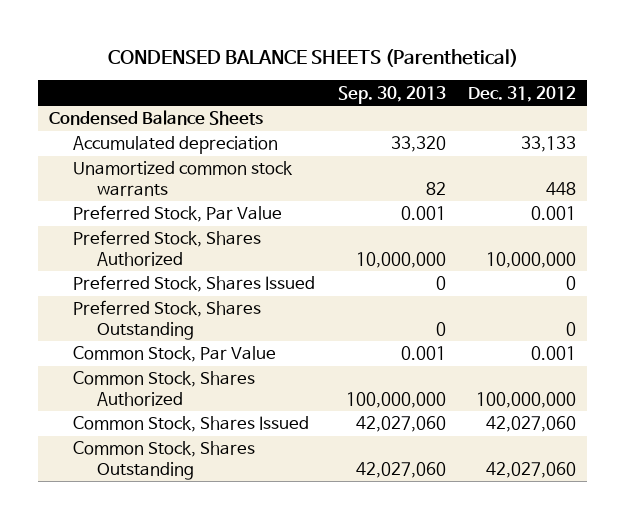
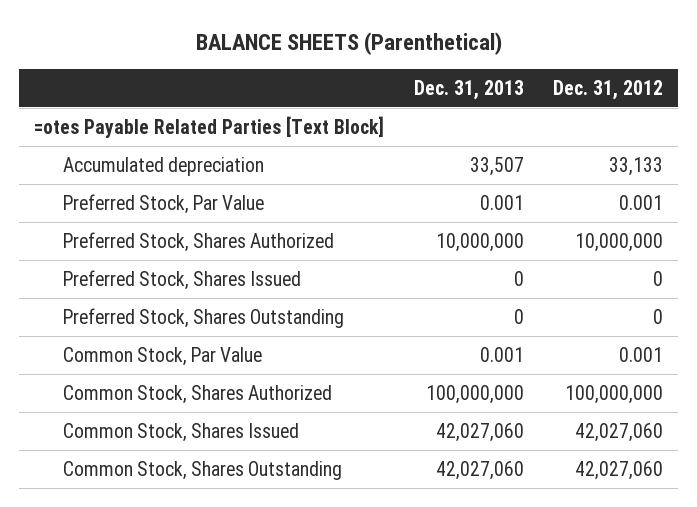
[107,48,518,67] CONDENSED BALANCE SHEETS (Parenthetical) -> [195,31,502,55] BALANCE SHEETS (Parenthetical)
[337,85,446,104] Sep. 30, 2013 -> none
none -> [413,79,524,100] Dec. 31, 2013
[49,110,264,126] Condensed Balance Sheets -> none
none -> [34,115,385,138] =otes Payable Related Parties [Text Block]
[73,161,294,196] Unamortized common stock warrants -> none

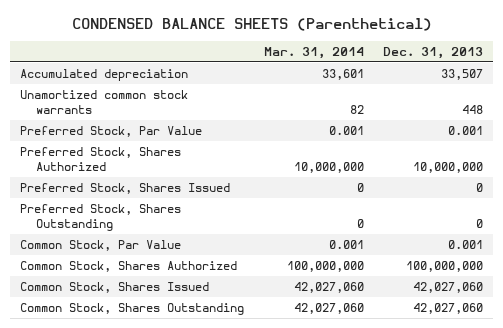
[195,31,502,55] BALANCE SHEETS (Parenthetical) -> [71,17,432,31] CONDENSED BALANCE SHEETS (Parenthetical)
[553,79,664,100] Dec. 31, 2012 -> none
none -> [263,46,364,59] Mar. 31, 2014
[34,115,385,138] =otes Payable Related Parties [Text Block] -> none
none -> [19,90,188,115] Unamortized common stock warrants

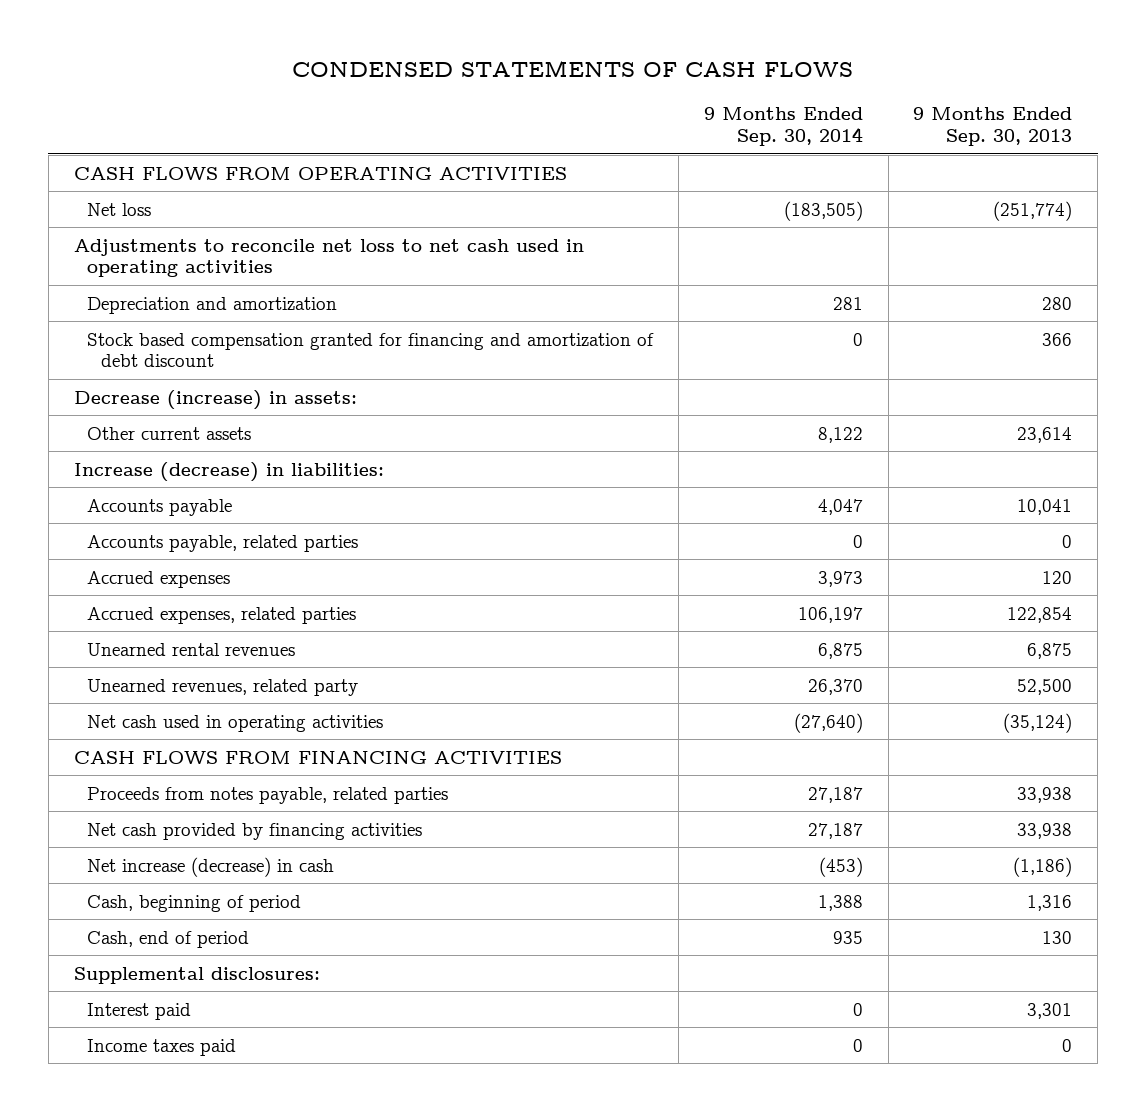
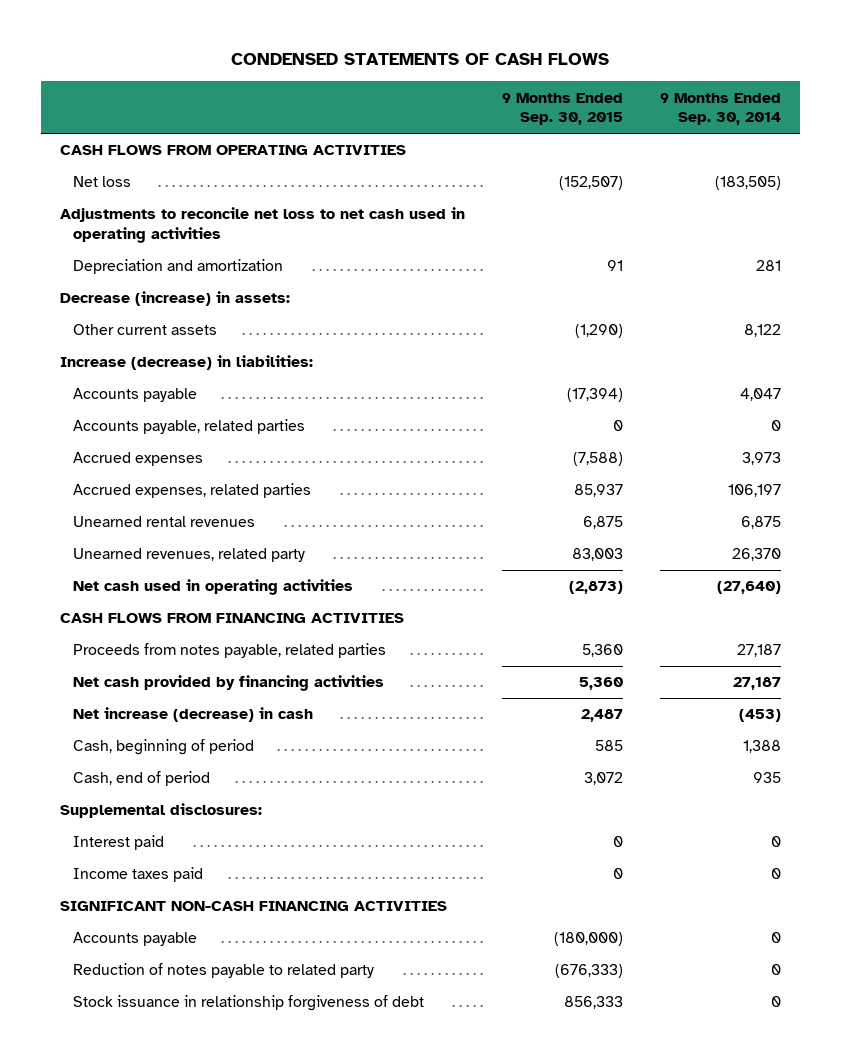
[913,107,1073,146] 9 Months Ended Sep. 30, 2013 -> none
none -> [501,92,623,126] 9 Months Ended Sep. 30, 2015
[87,332,655,368] Stock based compensation granted for financing and amortization of debt discount -> none
none -> [59,901,447,912] SIGNIFICANT NON-CASH FINANCING ACTIVITIES
none -> [72,932,197,947] Accounts payable
none -> [72,963,374,979] Reduction of notes payable to related party
none -> [72,995,424,1012] Stock issuance in relationship forgiveness of debt

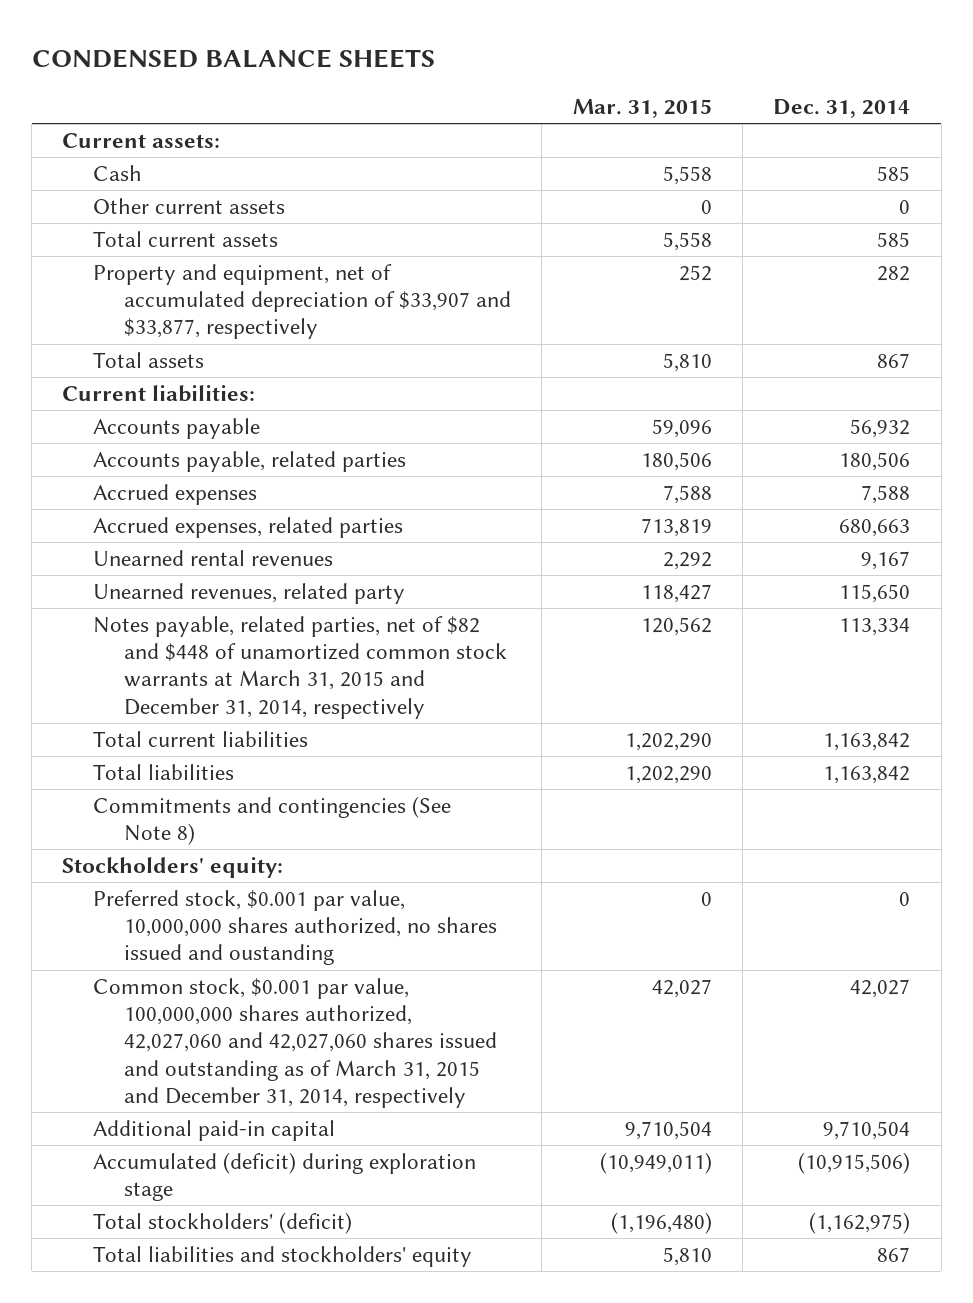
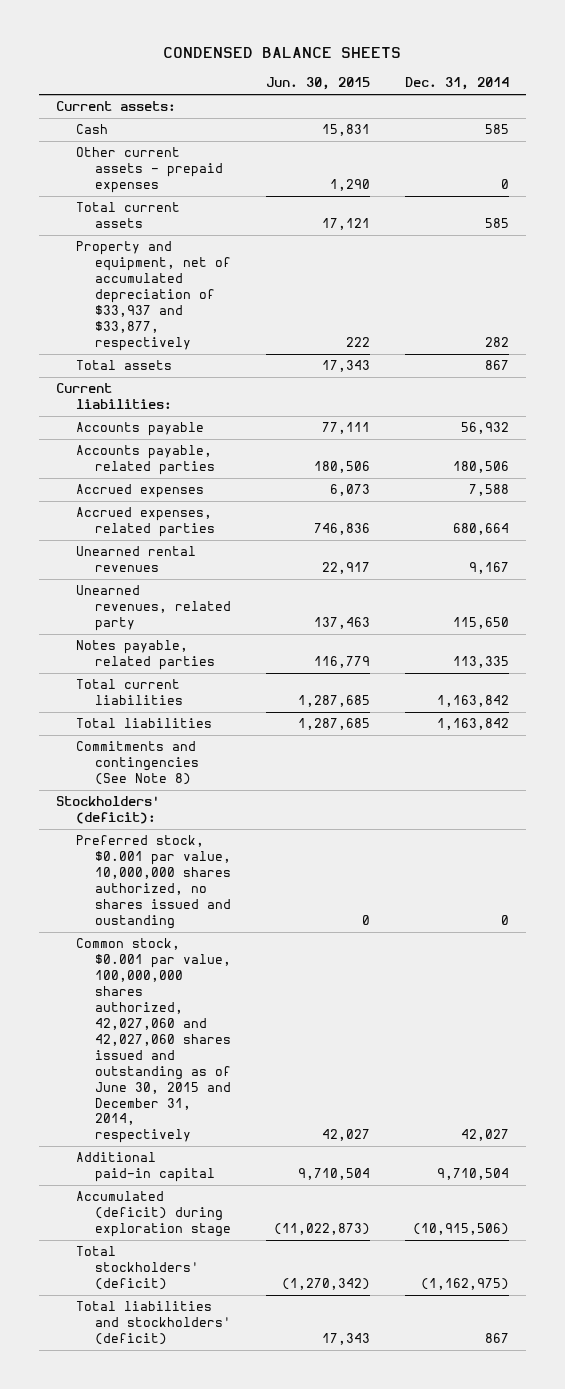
[572,99,712,119] Mar. 31, 2015 -> none
none -> [265,77,370,91] Jun. 30, 2015
[93,197,286,214] Other current assets -> [75,147,224,194] Other current assets - prepaid expenses
[93,263,511,340] Property and equipment, net of accumulated depreciation of $33,907 and $33,877, respectively -> [75,241,232,351] Property and equipment, net of accumulated depreciation of $33,937 and $33,877, respectively
[839,518,911,537] 680,663 -> [452,523,509,536] 680,664
[93,615,507,719] Notes payable, related parties, net of $82 and $448 of unamortized common stock warrants at March 31, 2015 and December 31, 2014, respectively -> [75,640,216,671] Notes payable, related parties
[839,617,911,636] 113,334 -> [452,656,509,669] 113,335
[62,856,284,878] Stockholders' equity: -> [56,796,161,825] Stockholders' (deficit):
[93,977,497,1108] Common stock, $0.001 par value, 100,000,000 shares authorized, 42,027,060 and 42,027,060 shares issued and outstanding as of March 31, 2015 and December 31, 2014, respectively -> [75,938,232,1144] Common stock, $0.001 par value, 100,000,000 shares authorized, 42,027,060 and 42,027,060 shares issued and outstanding as of June 30, 2015 and December 31, 2014, respectively
[93,1245,473,1267] Total liabilities and stockholders' equity -> [75,1301,232,1346] Total liabilities and stockholders' (deficit)

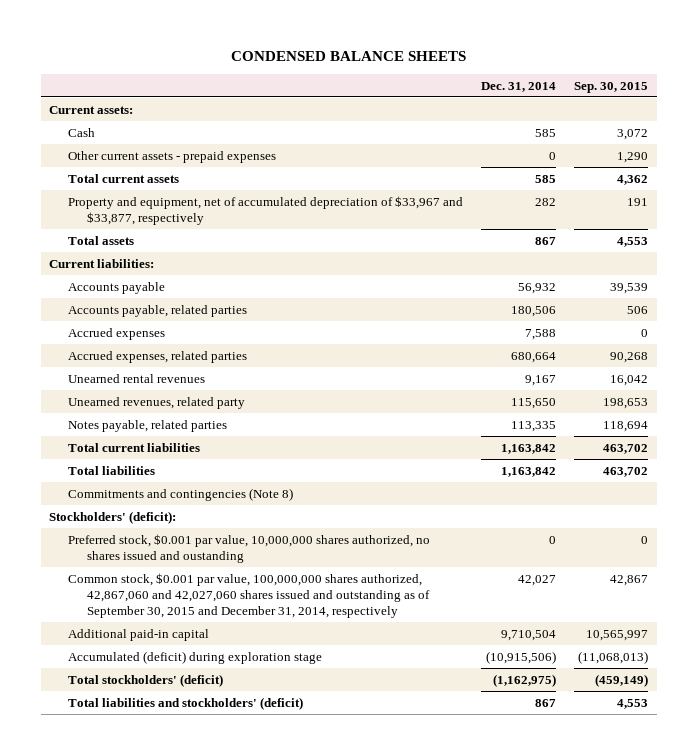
[265,77,370,91] Jun. 30, 2015 -> none
none -> [573,81,648,93] Sep. 30, 2015
[75,241,232,351] Property and equipment, net of accumulated depreciation of $33,937 and $33,877, respectively -> [68,195,464,225] Property and equipment, net of accumulated depreciation of $33,967 and $33,877, respectively
[75,741,200,786] Commitments and contingencies (See Note 8) -> [68,487,294,501] Commitments and contingencies (Note 8)
[75,938,232,1144] Common stock, $0.001 par value, 100,000,000 shares authorized, 42,027,060 and 42,027,060 shares issued and outstanding as of June 30, 2015 and December 31, 2014, respectively -> [68,572,430,618] Common stock, $0.001 par value, 100,000,000 shares authorized, 42,867,060 and 42,027,060 shares issued and outstanding as of September 30, 2015 and December 31, 2014, respectively

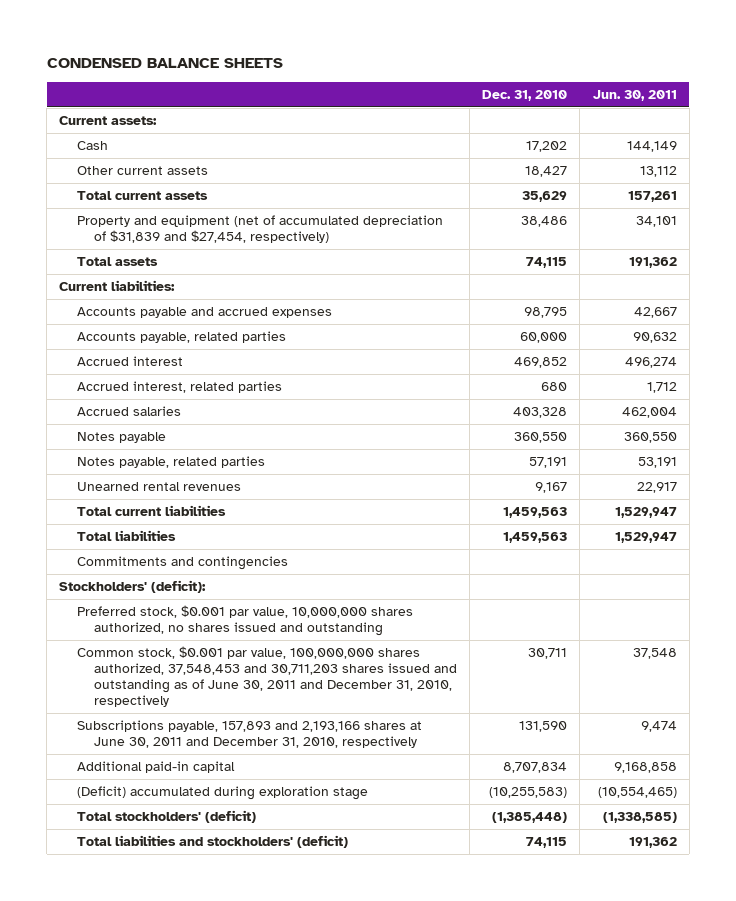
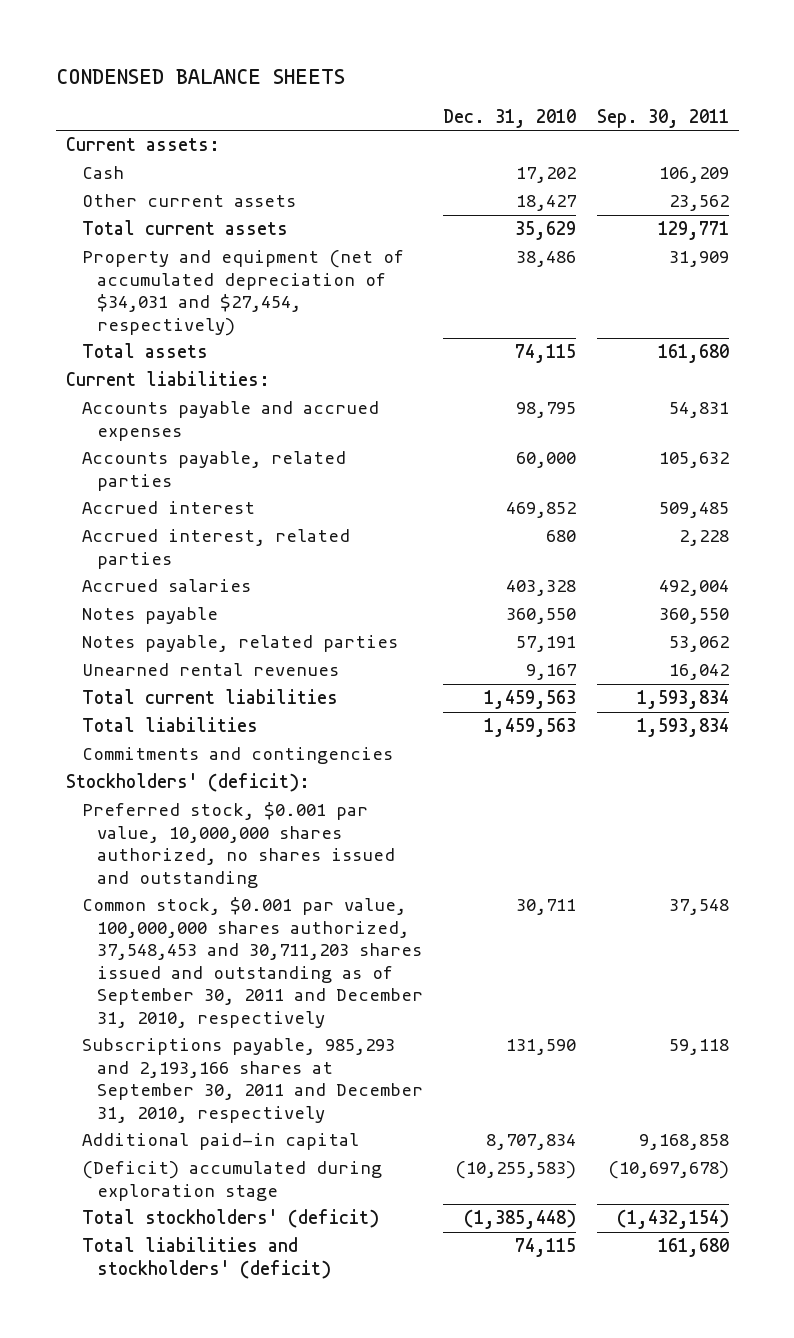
[592,89,677,101] Jun. 30, 2011 -> none
none -> [596,108,729,128] Sep. 30, 2011
[76,215,443,244] Property and equipment (net of accumulated depreciation of $31,839 and $27,454, respectively) -> [81,250,404,336] Property and equipment (net of accumulated depreciation of $34,031 and $27,454, respectively)
[76,646,458,707] Common stock, $0.001 par value, 100,000,000 shares authorized, 37,548,453 and 30,711,203 shares issued and outstanding as of June 30, 2011 and December 31, 2010, respectively -> [81,897,424,1028] Common stock, $0.001 par value, 100,000,000 shares authorized, 37,548,453 and 30,711,203 shares issued and outstanding as of September 30, 2011 and December 31, 2010, respectively
[76,720,422,749] Subscriptions payable, 157,893 and 2,193,166 shares at June 30, 2011 and December 31, 2010, respectively -> [81,1038,424,1123] Subscriptions payable, 985,293 and 2,193,166 shares at September 30, 2011 and December 31, 2010, respectively

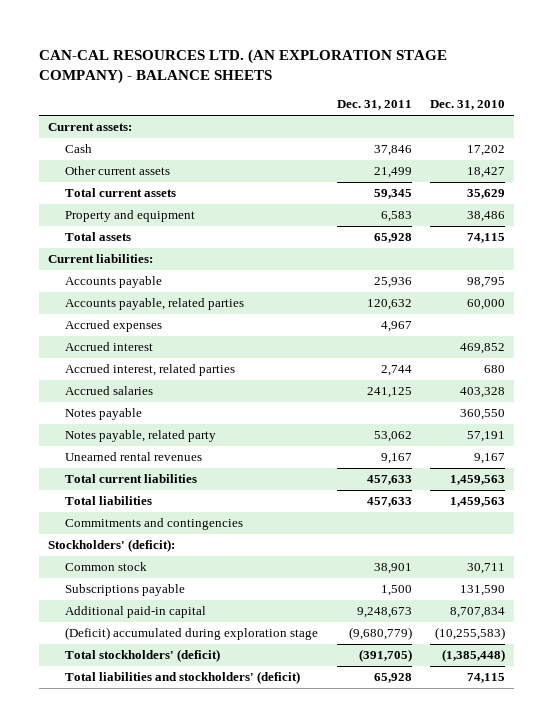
[55,69,345,85] CONDENSED BALANCE SHEETS -> [39,48,448,85] CAN-CAL RESOURCES LTD. (AN EXPLORATION STAGE COMPANY) - BALANCE SHEETS
[596,108,729,128] Sep. 30, 2011 -> none
none -> [336,100,412,111] Dec. 31, 2011
[81,250,404,336] Property and equipment (net of accumulated depreciation of $34,031 and $27,454, respectively) -> [65,210,196,223] Property and equipment
[81,401,379,441] Accounts payable and accrued expenses -> [65,276,163,289] Accounts payable
none -> [65,320,163,333] Accrued expenses
[81,635,398,653] Notes payable, related parties -> [65,430,217,443] Notes payable, related party
[81,802,396,888] Preferred stock, $0.001 par value, 10,000,000 shares authorized, no shares issued and outstanding -> none
[81,897,424,1028] Common stock, $0.001 par value, 100,000,000 shares authorized, 37,548,453 and 30,711,203 shares issued and outstanding as of September 30, 2011 and December 31, 2010, respectively -> [65,562,148,572] Common stock
[81,1038,424,1123] Subscriptions payable, 985,293 and 2,193,166 shares at September 30, 2011 and December 31, 2010, respectively -> [65,584,186,597] Subscriptions payable

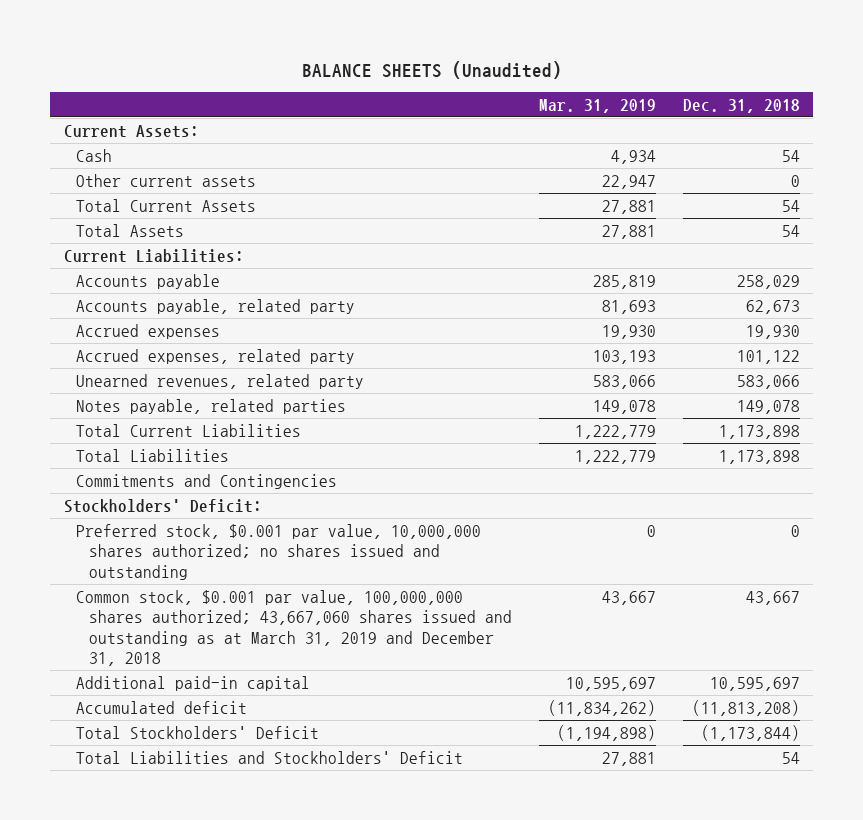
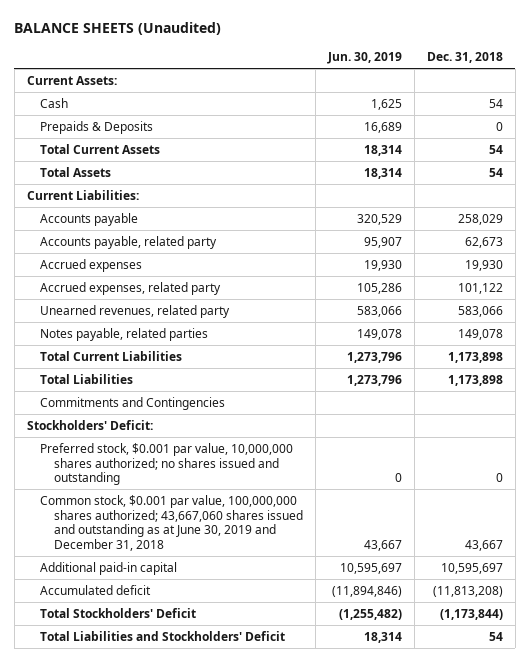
[538,98,656,113] Mar. 31, 2019 -> none
none -> [326,52,402,65] Jun. 30, 2019
[76,173,257,187] Other current assets -> none
none -> [40,120,154,134] Prepaids & Deposits
[76,589,512,667] Common stock, $0.001 par value, 100,000,000 shares authorized; 43,667,060 shares issued and outstanding as at March 31, 2019 and December 31, 2018 -> [40,494,304,551] Common stock, $0.001 par value, 100,000,000 shares authorized; 43,667,060 shares issued and outstanding as at June 30, 2019 and December 31, 2018

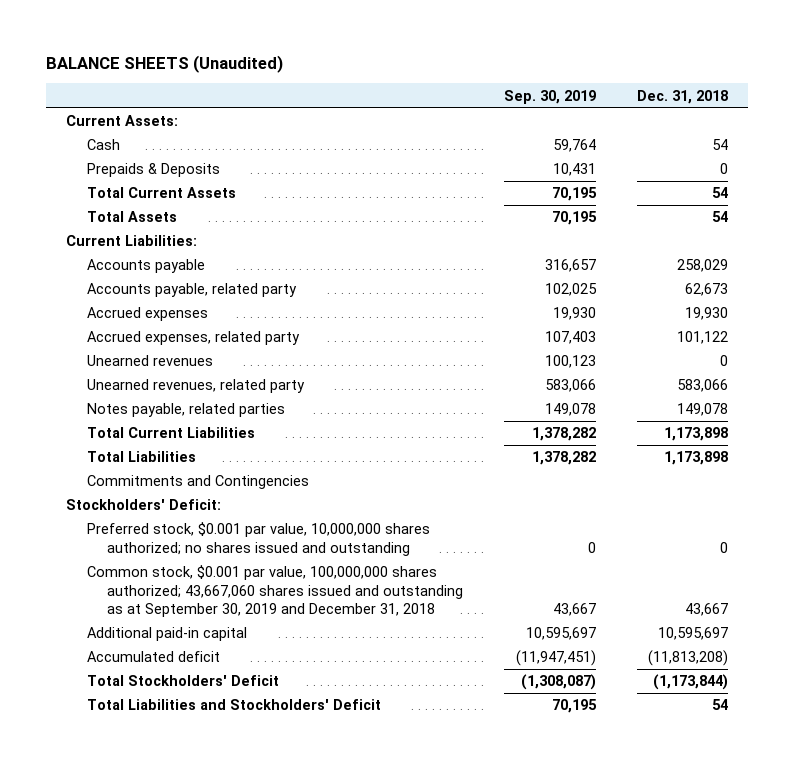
[326,52,402,65] Jun. 30, 2019 -> none
none -> [503,89,596,104] Sep. 30, 2019
none -> [86,355,213,367] Unearned revenues
[40,494,304,551] Common stock, $0.001 par value, 100,000,000 shares authorized; 43,667,060 shares issued and outstanding as at June 30, 2019 and December 31, 2018 -> [86,565,464,618] Common stock, $0.001 par value, 100,000,000 shares authorized; 43,667,060 shares issued and outstanding as at September 30, 2019 and December 31, 2018

